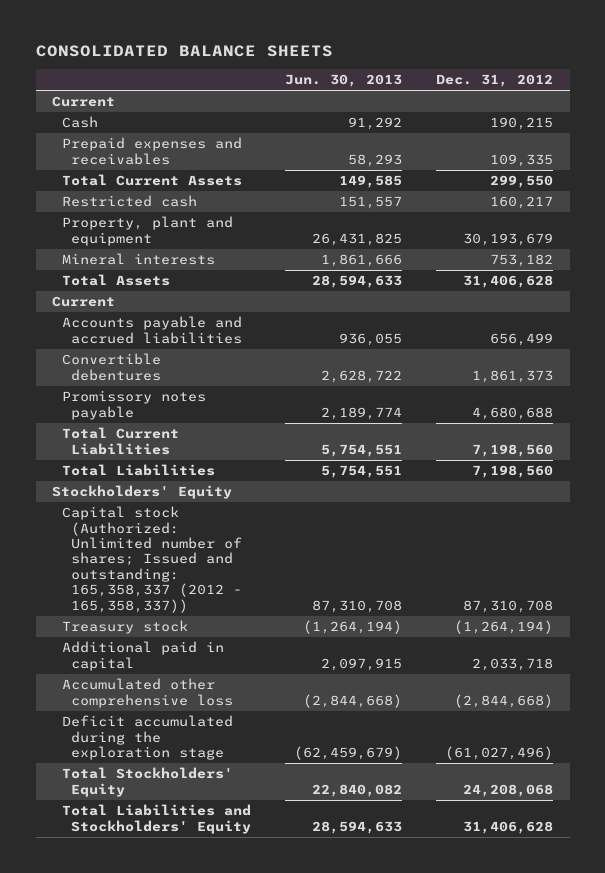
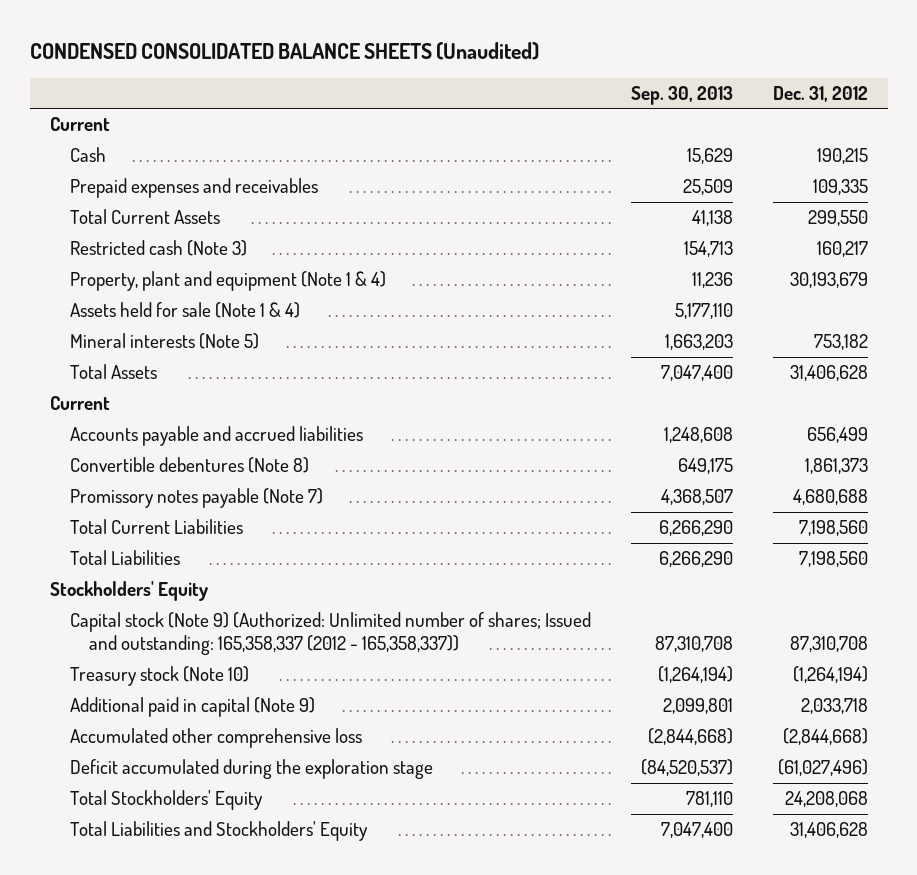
[35,44,333,57] CONSOLIDATED BALANCE SHEETS -> [29,41,539,60] CONDENSED CONSOLIDATED BALANCE SHEETS (Unaudited)
[285,74,403,88] Jun. 30, 2013 -> none
none -> [630,85,733,105] Sep. 30, 2013
[61,195,197,208] Restricted cash -> [69,240,247,257] Restricted cash (Note 3)
[61,216,233,246] Property, plant and equipment -> [69,271,386,292] Property, plant and equipment (Note 1 & 4)
none -> [69,302,300,319] Assets held for sale (Note 1 & 4)
[61,253,215,266] Mineral interests -> [69,333,259,350] Mineral interests (Note 5)
[61,353,162,381] Convertible debentures -> [69,457,309,474] Convertible debentures (Note 8)
[61,390,206,420] Promissory notes payable -> [69,488,323,509] Promissory notes payable (Note 7)
[61,506,243,613] Capital stock (Authorized: Unlimited number of shares; Issued and outstanding: 165,358,337 (2012 - 165,358,337)) -> [69,612,591,656] Capital stock (Note 9) (Authorized: Unlimited number of shares; Issued and outstanding: 165,358,337 (2012 - 165,358,337))
[61,620,188,635] Treasury stock -> [69,666,249,687] Treasury stock (Note 10)
[61,641,224,671] Additional paid in capital -> [69,697,315,718] Additional paid in capital (Note 9)

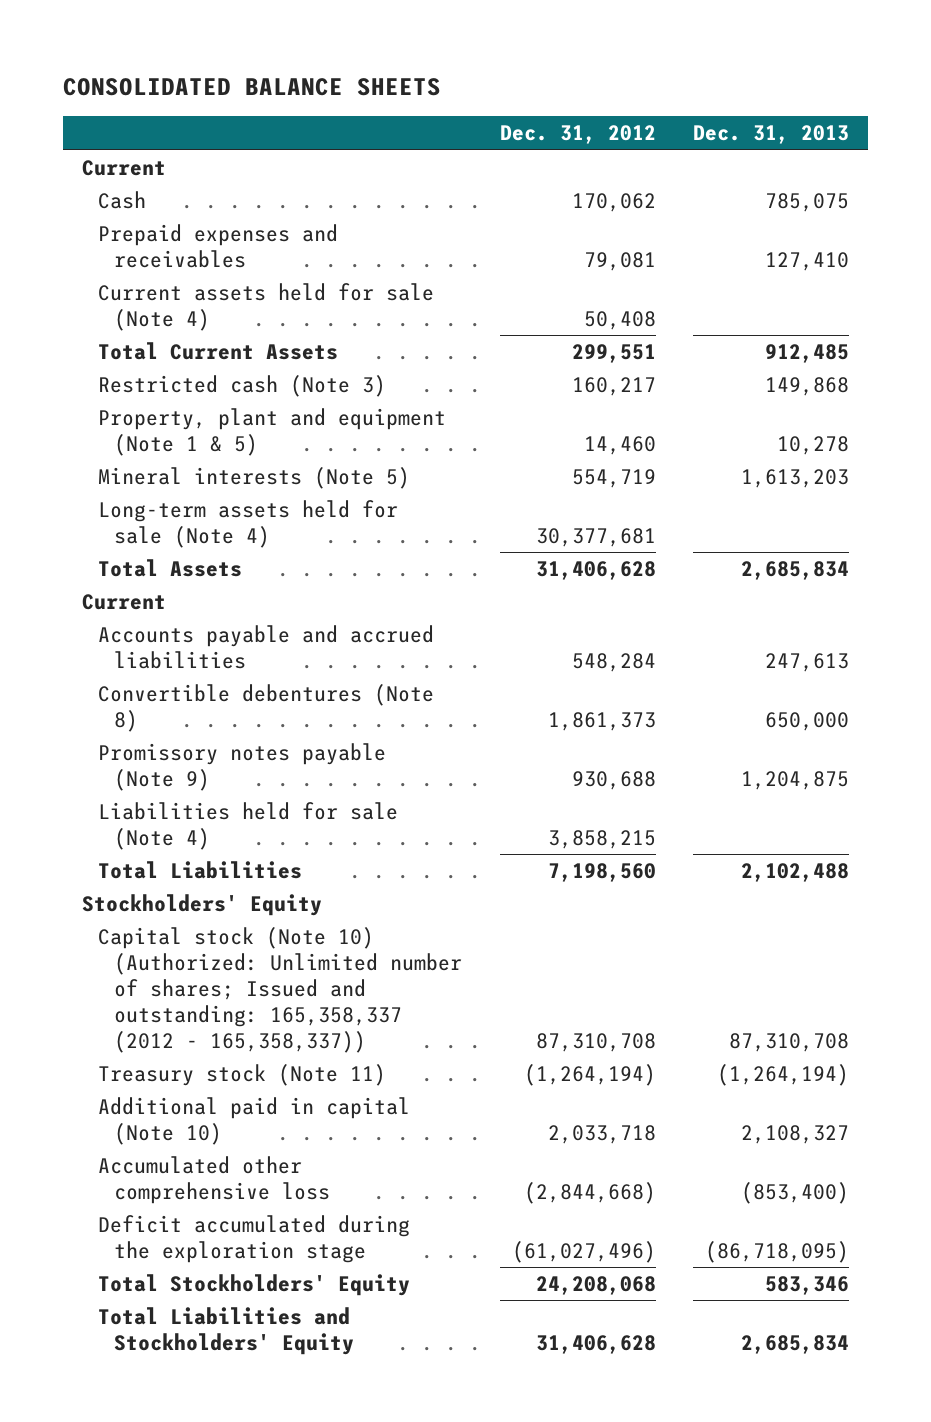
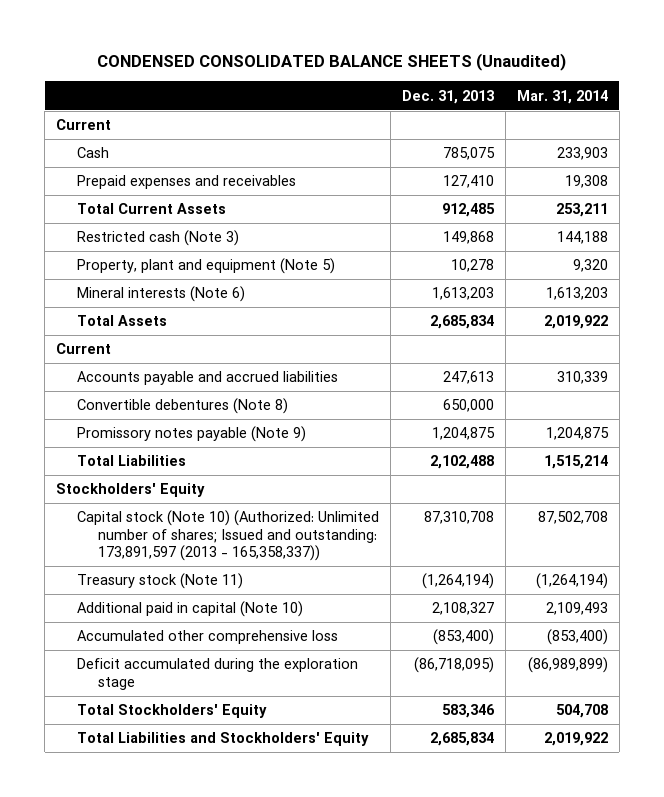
[62,78,441,97] CONSOLIDATED BALANCE SHEETS -> [97,52,567,71] CONDENSED CONSOLIDATED BALANCE SHEETS (Unaudited)
[499,125,656,145] Dec. 31, 2012 -> none
none -> [516,89,608,104] Mar. 31, 2014
[97,283,434,331] Current assets held for sale (Note 4) -> none
[97,500,398,548] Long-term assets held for sale (Note 4) -> none
[97,408,446,456] Property, plant and equipment (Note 1 & 5) -> [77,258,336,275] Property, plant and equipment (Note 5)
[97,467,410,490] Mineral interests (Note 5) -> [77,286,246,303] Mineral interests (Note 6)
[97,802,398,850] Liabilities held for sale (Note 4) -> none
[97,927,462,1053] Capital stock (Note 10) (Authorized: Unlimited number of shares; Issued and outstanding: 165,358,337 (2012 - 165,358,337)) -> [77,510,380,562] Capital stock (Note 10) (Authorized: Unlimited number of shares; Issued and outstanding: 173,891,597 (2013 - 165,358,337))

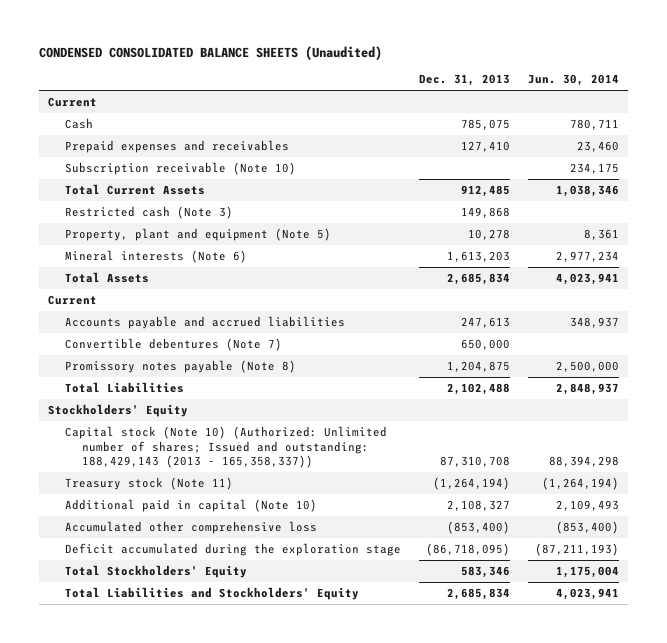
[516,89,608,104] Mar. 31, 2014 -> none
none -> [528,74,620,87] Jun. 30, 2014
none -> [65,162,297,176] Subscription receivable (Note 10)
[77,398,289,415] Convertible debentures (Note 8) -> [65,338,283,352] Convertible debentures (Note 7)
[77,426,307,443] Promissory notes payable (Note 9) -> [65,360,297,374] Promissory notes payable (Note 8)
[77,510,380,562] Capital stock (Note 10) (Authorized: Unlimited number of shares; Issued and outstanding: 173,891,597 (2013 - 165,358,337)) -> [65,426,388,468] Capital stock (Note 10) (Authorized: Unlimited number of shares; Issued and outstanding: 188,429,143 (2013 - 165,358,337))

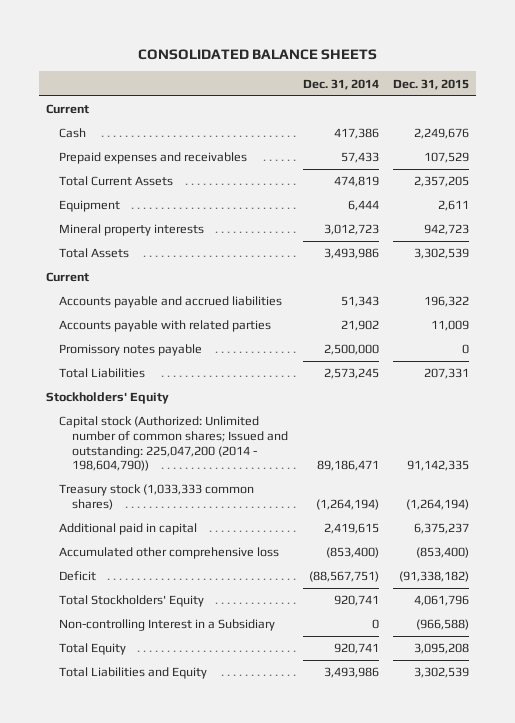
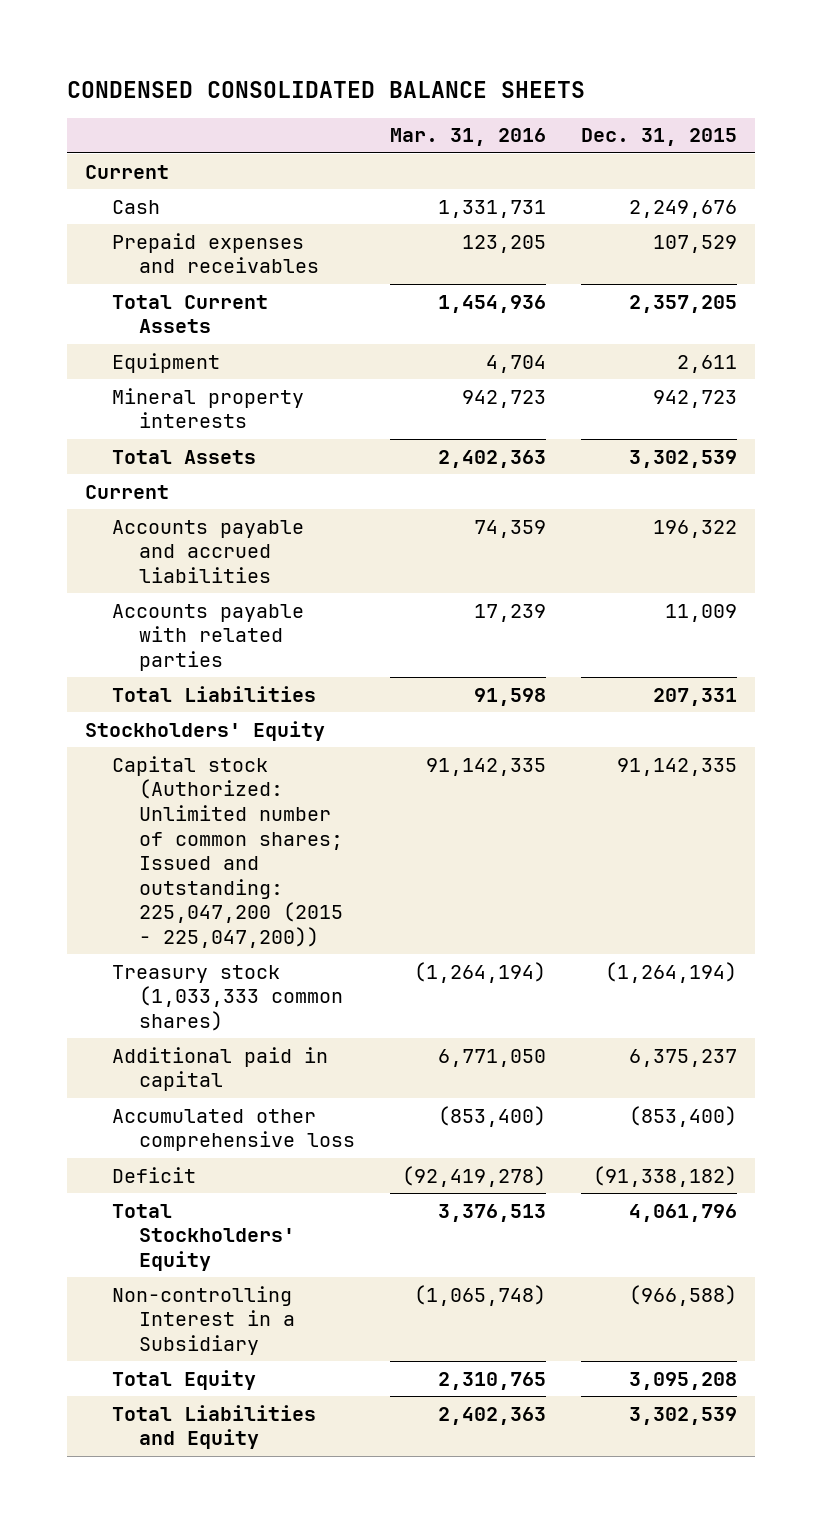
[137,48,377,60] CONSOLIDATED BALANCE SHEETS -> [67,80,586,98] CONDENSED CONSOLIDATED BALANCE SHEETS
[302,78,379,90] Dec. 31, 2014 -> none
none -> [390,128,547,147] Mar. 31, 2016
[59,344,203,357] Promissory notes payable -> none
[59,416,289,472] Capital stock (Authorized: Unlimited number of common shares; Issued and outstanding: 225,047,200 (2014 - 198,604,790)) -> [111,755,344,948] Capital stock (Authorized: Unlimited number of common shares; Issued and outstanding: 225,047,200 (2015 - 225,047,200))

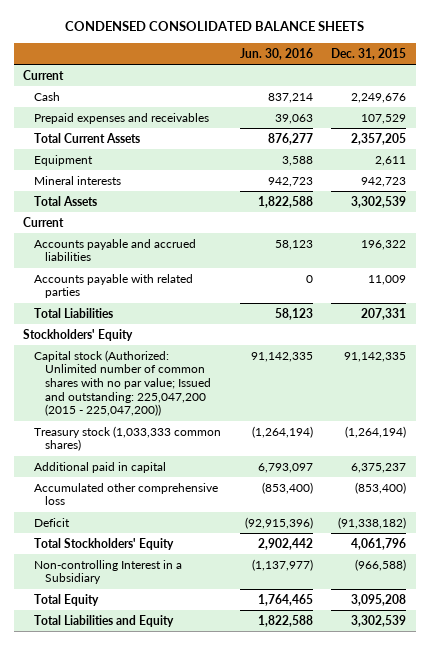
[390,128,547,147] Mar. 31, 2016 -> none
none -> [239,47,313,60] Jun. 30, 2016
[111,387,304,429] Mineral property interests -> [33,175,121,185] Mineral interests
[111,755,344,948] Capital stock (Authorized: Unlimited number of common shares; Issued and outstanding: 225,047,200 (2015 - 225,047,200)) -> [33,349,211,417] Capital stock (Authorized: Unlimited number of common shares with no par value; Issued and outstanding: 225,047,200 (2015 - 225,047,200))

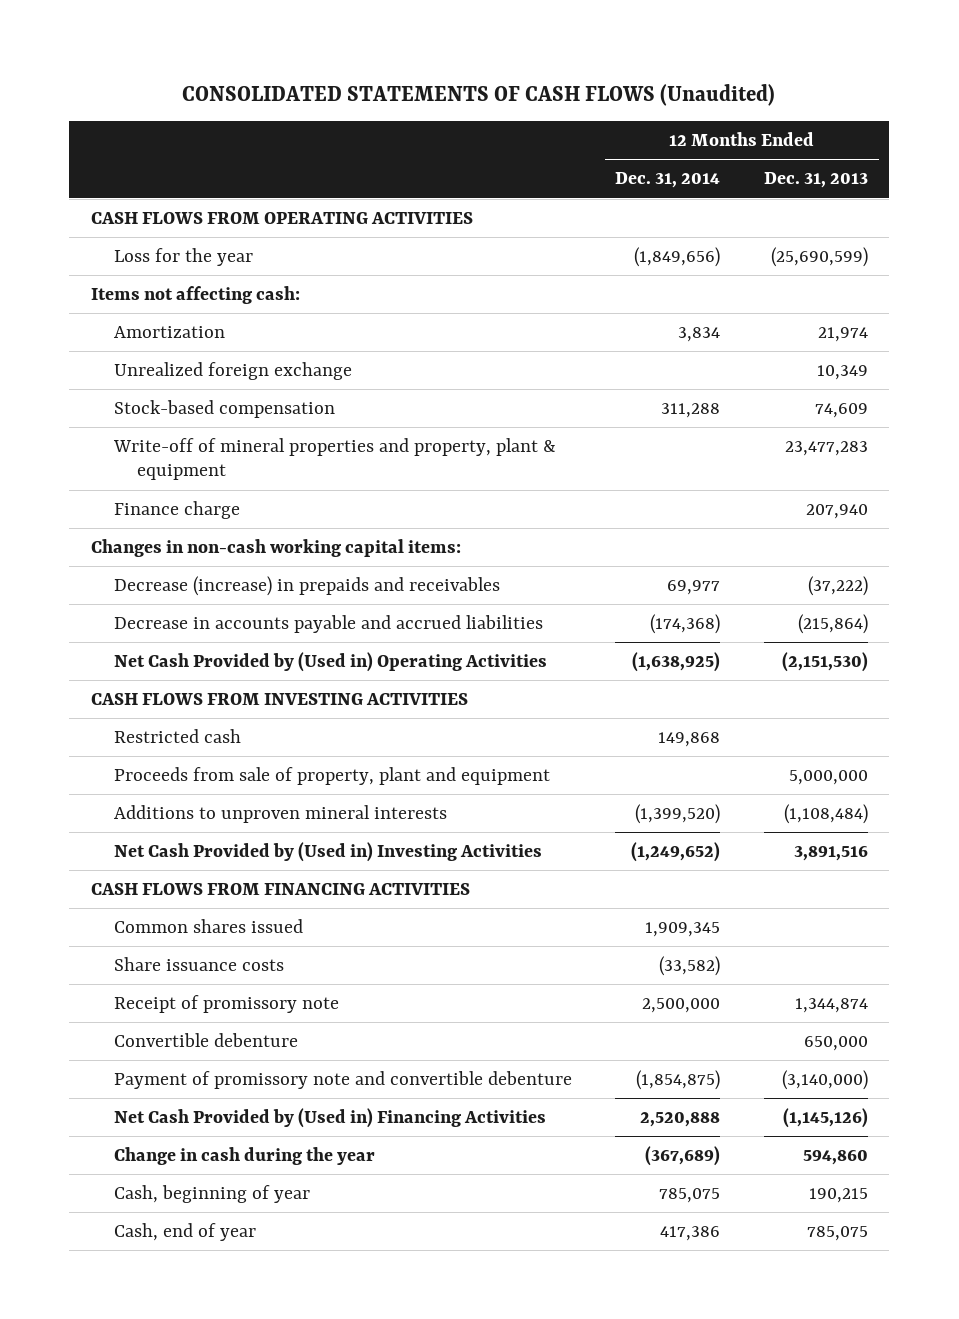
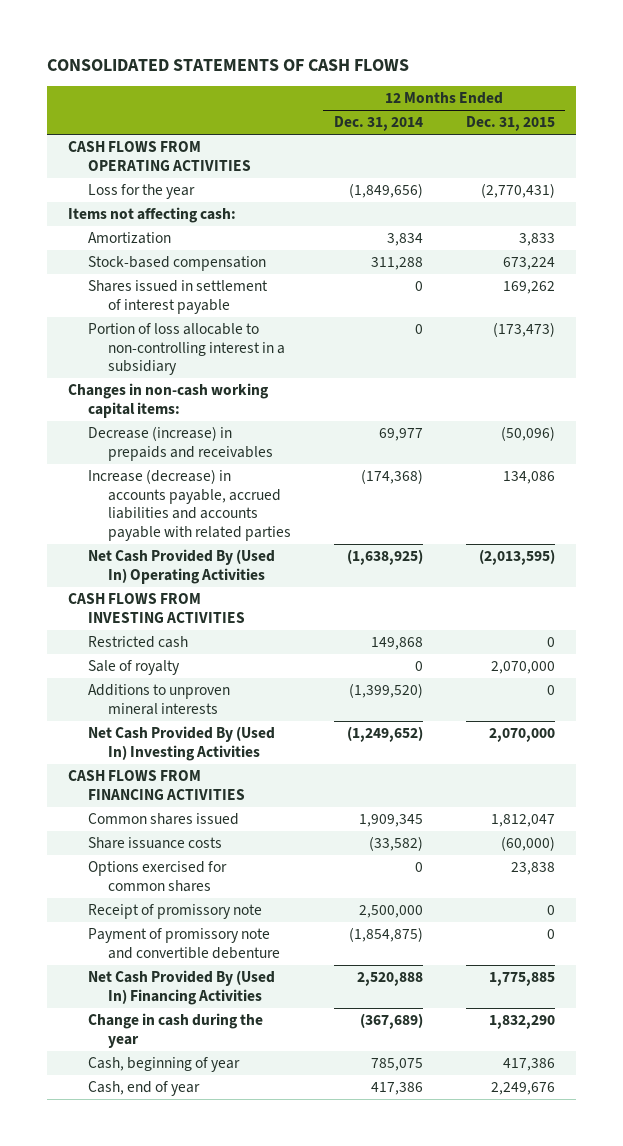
[182,83,776,106] CONSOLIDATED STATEMENTS OF CASH FLOWS (Unaudited) -> [46,58,409,71] CONSOLIDATED STATEMENTS OF CASH FLOWS
[763,172,868,189] Dec. 31, 2013 -> none
none -> [465,116,555,132] Dec. 31, 2015
[114,361,353,380] Unrealized foreign exchange -> none
[113,437,557,481] Write-off of mineral properties and property, plant & equipment -> none
[114,500,241,519] Finance charge -> none
none -> [87,280,268,314] Shares issued in settlement of interest payable
none -> [87,323,285,376] Portion of loss allocable to non-controlling interest in a subsidiary
[114,614,544,633] Decrease in accounts payable and accrued liabilities -> [87,469,291,541] Increase (decrease) in accounts payable, accrued liabilities and accounts payable with related parties
[114,651,548,672] Net Cash Provided by (Used in) Operating Activities -> [87,549,275,584] Net Cash Provided By (Used In) Operating Activities
[114,766,551,785] Proceeds from sale of property, plant and equipment -> none
none -> [87,660,180,676] Sale of royalty
[114,841,543,862] Net Cash Provided by (Used in) Investing Activities -> [87,726,275,761] Net Cash Provided By (Used In) Investing Activities
none -> [87,861,227,892] Options exercised for common shares
[114,1032,299,1047] Convertible debenture -> none
[114,1107,547,1128] Net Cash Provided by (Used in) Financing Activities -> [87,970,275,1005] Net Cash Provided By (Used In) Financing Activities

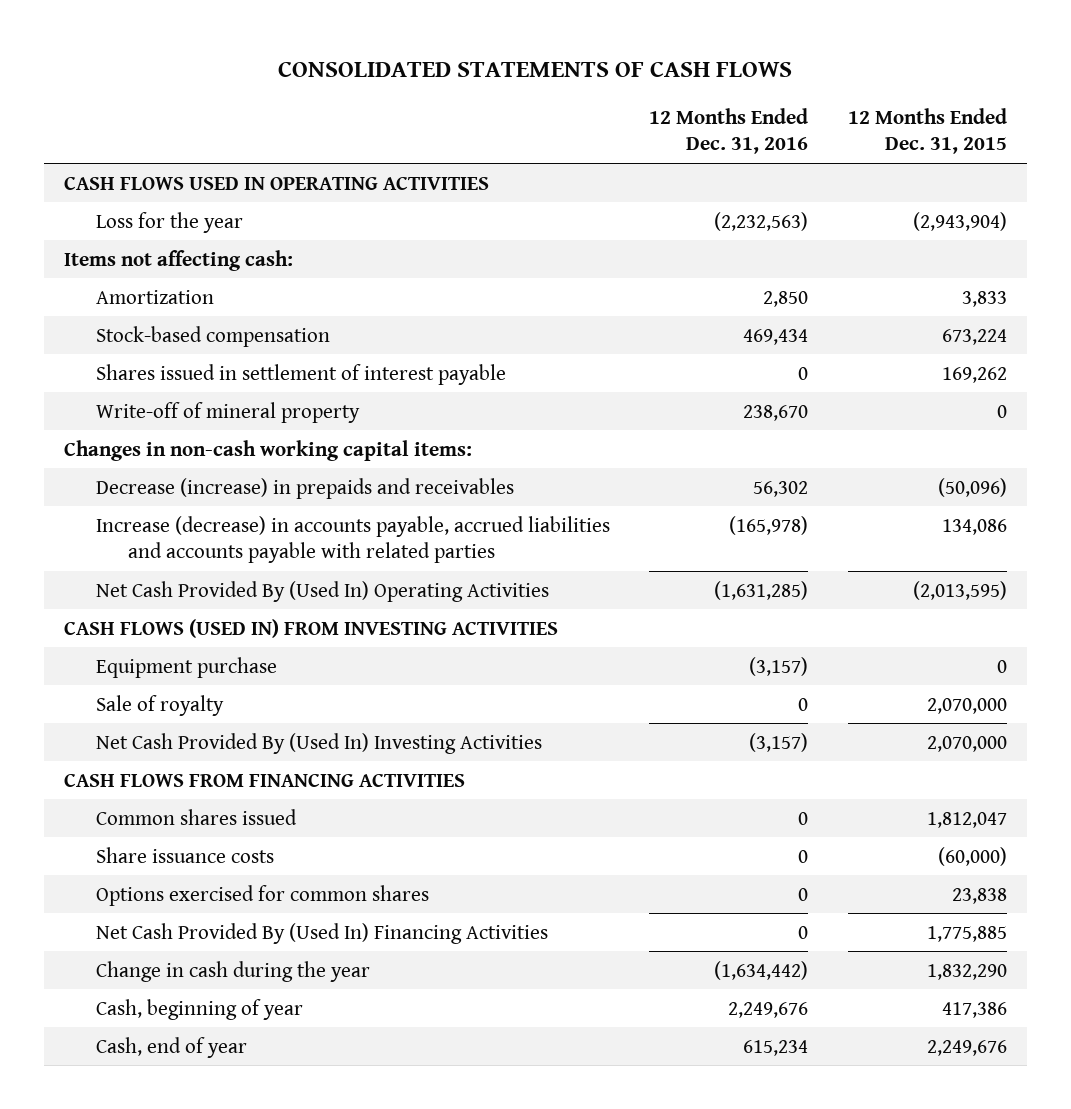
[333,116,423,132] Dec. 31, 2014 -> none
none -> [649,107,809,155] 12 Months Ended Dec. 31, 2016
[68,141,251,171] CASH FLOWS FROM OPERATING ACTIVITIES -> [63,176,489,190] CASH FLOWS USED IN OPERATING ACTIVITIES
[480,183,555,199] (2,770,431) -> [912,211,1007,231] (2,943,904)
[87,323,285,376] Portion of loss allocable to non-controlling interest in a subsidiary -> none
none -> [95,401,360,423] Write-off of mineral property
[87,636,188,649] Restricted cash -> none
[68,593,245,623] CASH FLOWS FROM INVESTING ACTIVITIES -> [63,618,558,638] CASH FLOWS (USED IN) FROM INVESTING ACTIVITIES
none -> [95,656,277,678] Equipment purchase
[87,684,230,715] Additions to unproven mineral interests -> none
[87,904,262,920] Receipt of promissory note -> none
[87,928,280,959] Payment of promissory note and convertible debenture -> none

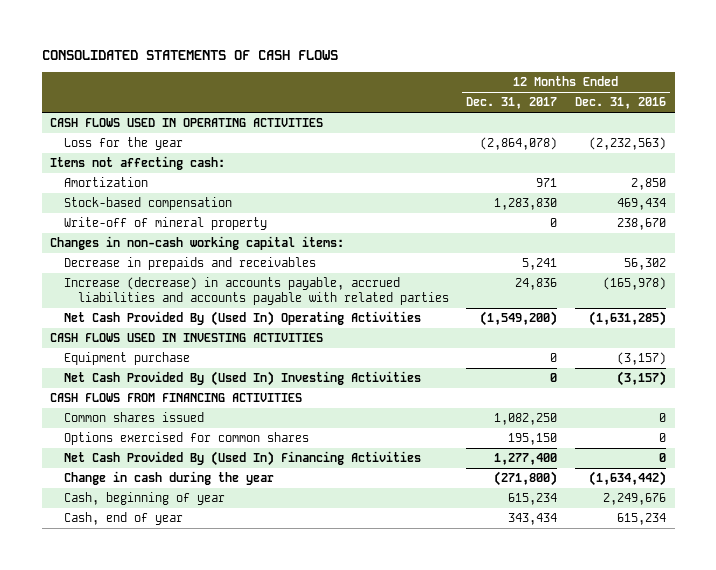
[847,107,1007,155] 12 Months Ended Dec. 31, 2015 -> none
none -> [466,97,558,110] Dec. 31, 2017
[95,363,506,385] Shares issued in settlement of interest payable -> none
[95,477,514,499] Decrease (increase) in prepaids and receivables -> [64,257,317,271] Decrease in prepaids and receivables
[63,618,558,638] CASH FLOWS (USED IN) FROM INVESTING ACTIVITIES -> [50,333,324,343] CASH FLOWS USED IN INVESTING ACTIVITIES
[95,694,224,716] Sale of royalty -> none
[95,846,274,863] Share issuance costs -> none

